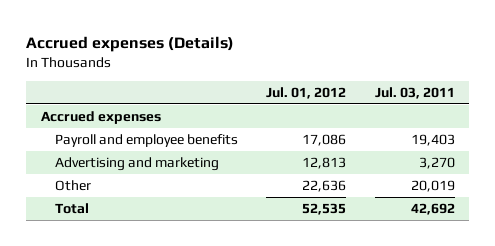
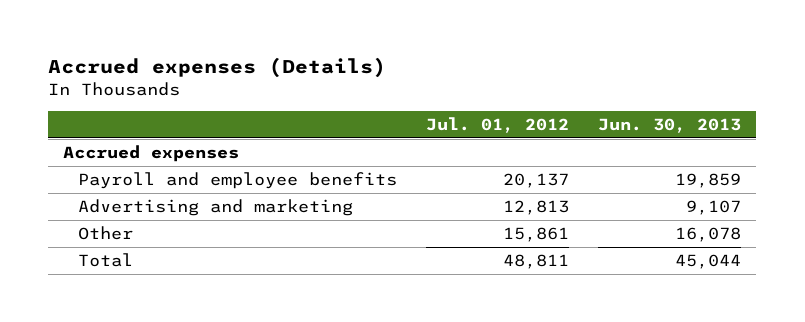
[374,86,455,99] Jul. 03, 2011 -> none
none -> [598,118,742,134] Jun. 30, 2013
[302,134,347,147] 17,086 -> [502,173,569,189] 20,137
[302,180,347,193] 22,636 -> [502,227,569,243] 15,861
[302,203,347,216] 52,535 -> [502,254,569,270] 48,811

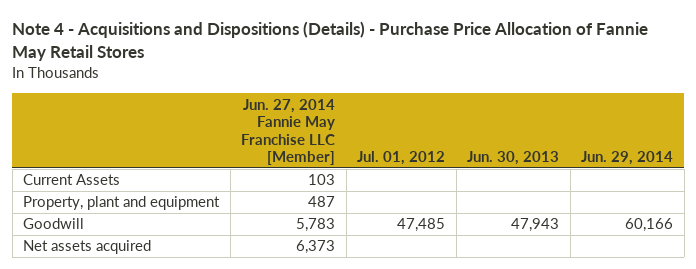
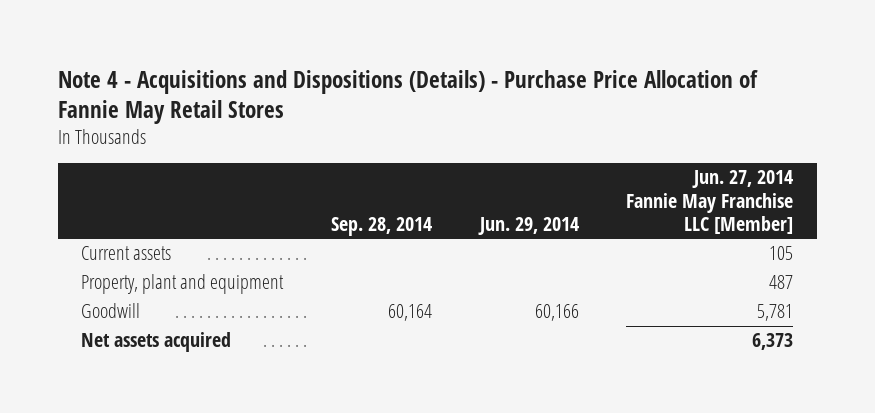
[357,151,446,166] Jul. 01, 2012 -> none
[467,151,560,166] Jun. 30, 2013 -> none
none -> [330,217,432,237] Sep. 28, 2014
[23,174,121,186] Current Assets -> [81,246,172,261] Current assets
[308,174,336,186] 103 -> [769,246,794,261] 105
[296,218,336,233] 5,783 -> [757,304,794,322] 5,781

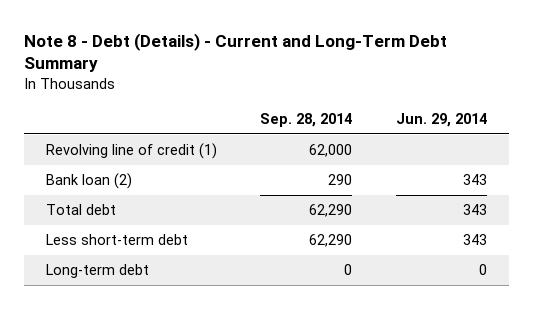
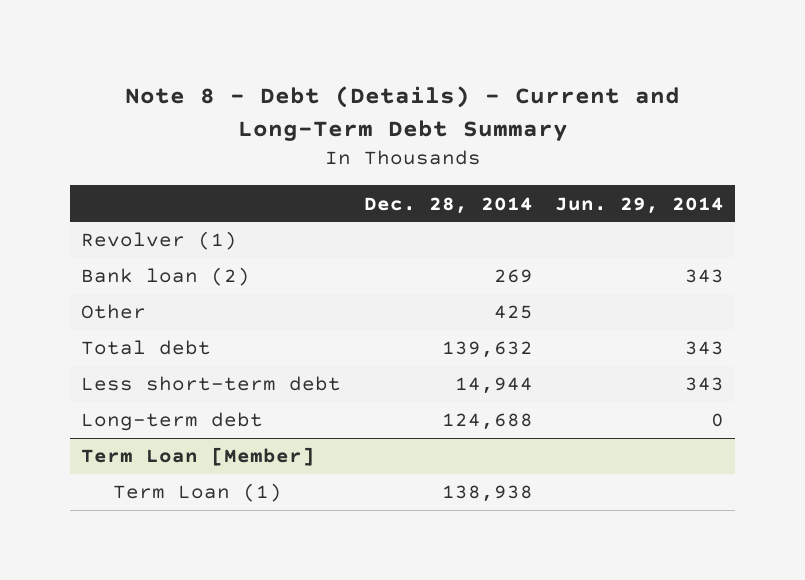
[260,113,353,128] Sep. 28, 2014 -> none
none -> [363,196,533,214] Dec. 28, 2014
[45,143,217,160] Revolving line of credit (1) -> [81,231,238,251] Revolver (1)
none -> [81,304,147,320] Other
none -> [81,447,316,467] Term Loan [Member]
none -> [112,483,282,503] Term Loan (1)

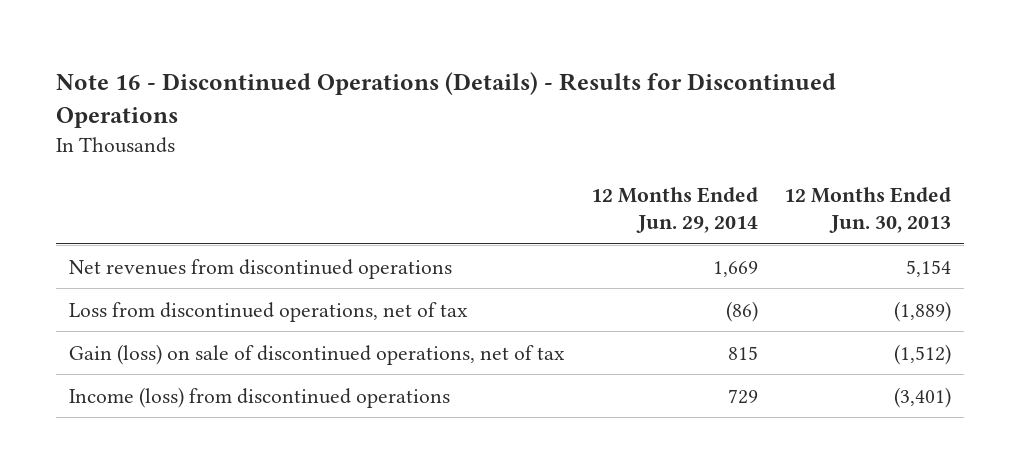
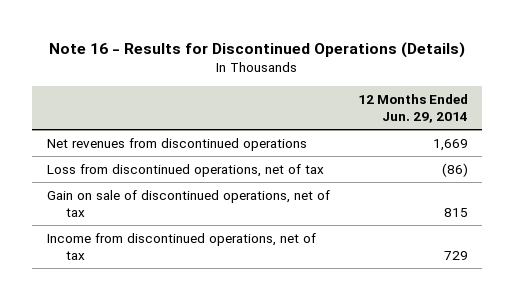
[56,71,837,128] Note 16 - Discontinued Operations (Details) - Results for Discontinued Operations -> [49,41,466,58] Note 16 - Results for Discontinued Operations (Details)
[783,186,951,234] 12 Months Ended Jun. 30, 2013 -> none
[69,343,566,365] Gain (loss) on sale of discontinued operations, net of tax -> [46,190,330,217] Gain on sale of discontinued operations, net of tax
[69,386,451,408] Income (loss) from discontinued operations -> [46,233,316,260] Income from discontinued operations, net of tax

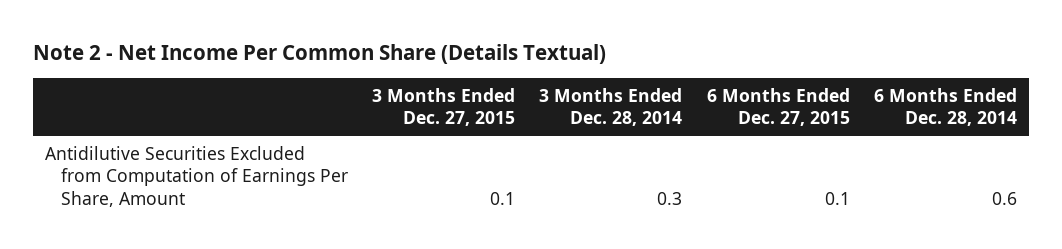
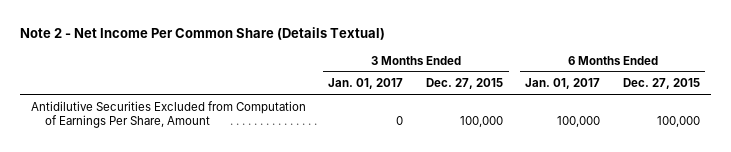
[539,87,683,127] 3 Months Ended Dec. 28, 2014 -> none
[873,87,1017,127] 6 Months Ended Dec. 28, 2014 -> none
none -> [328,78,404,90] Jan. 01, 2017
none -> [525,78,601,90] Jan. 01, 2017
[490,191,516,205] 0.1 -> [459,115,503,127] 100,000
[824,191,850,205] 0.1 -> [656,115,700,127] 100,000

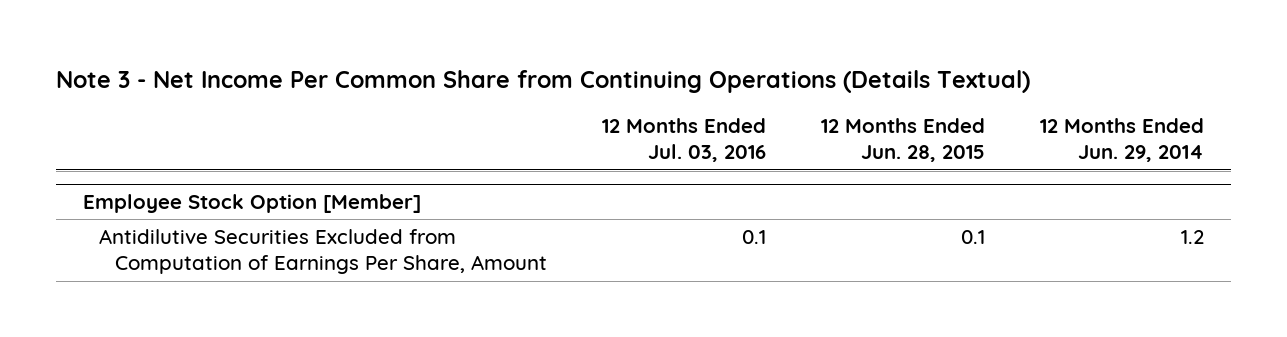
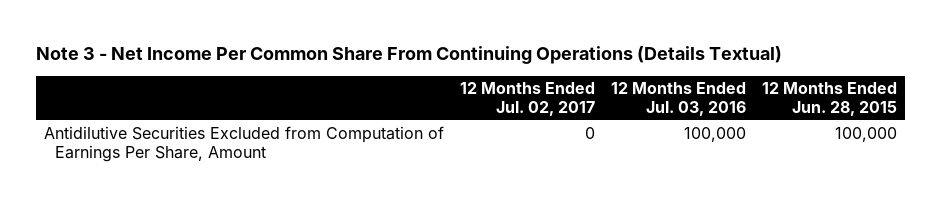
[55,69,1030,93] Note 3 - Net Income Per Common Share from Continuing Operations (Details Textual) -> [35,46,782,65] Note 3 - Net Income Per Common Share From Continuing Operations (Details Textual)
[1039,118,1204,163] 12 Months Ended Jun. 29, 2014 -> none
none -> [459,82,595,117] 12 Months Ended Jul. 02, 2017
[83,194,422,214] Employee Stock Option [Member] -> none
[742,229,767,244] 0.1 -> [683,127,746,143] 100,000
[960,229,985,244] 0.1 -> [834,127,897,143] 100,000

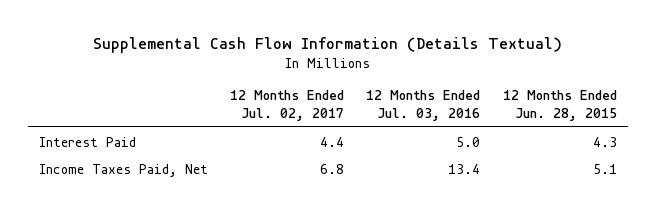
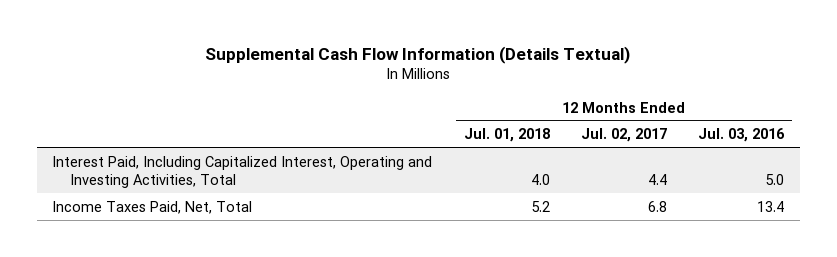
[502,90,617,121] 12 Months Ended Jun. 28, 2015 -> none
none -> [463,128,550,143] Jul. 01, 2018
[38,136,136,147] Interest Paid -> [52,155,433,188] Interest Paid, Including Capitalized Interest, Operating and Investing Activities, Total
[38,163,208,177] Income Taxes Paid, Net -> [52,200,253,214] Income Taxes Paid, Net, Total

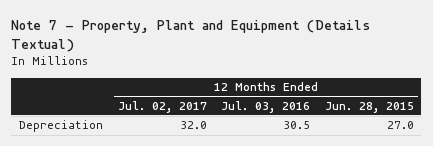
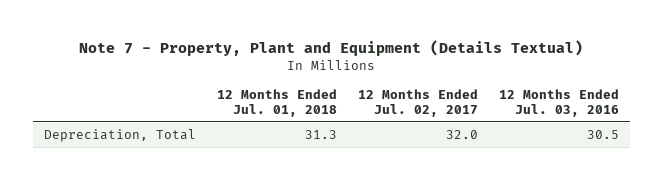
[324,101,414,113] Jun. 28, 2015 -> none
none -> [216,88,337,118] 12 Months Ended Jul. 01, 2018
[18,120,103,133] Depreciation -> [43,129,196,143] Depreciation, Total

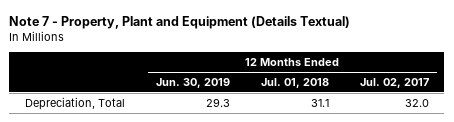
[499,88,620,118] 12 Months Ended Jul. 03, 2016 -> none
none -> [155,78,230,89] Jun. 30, 2019
[304,130,337,140] 31.3 -> [310,98,329,107] 31.1

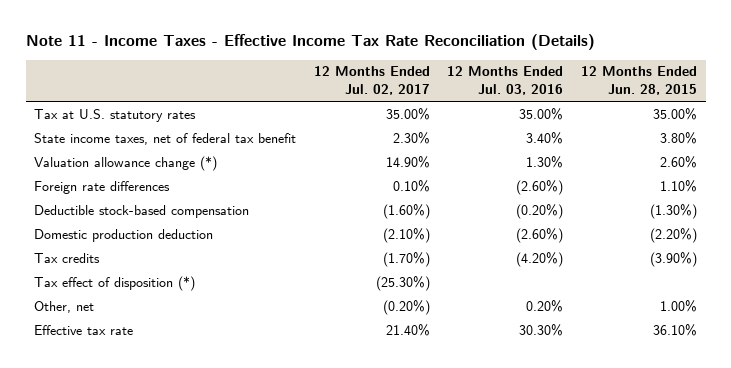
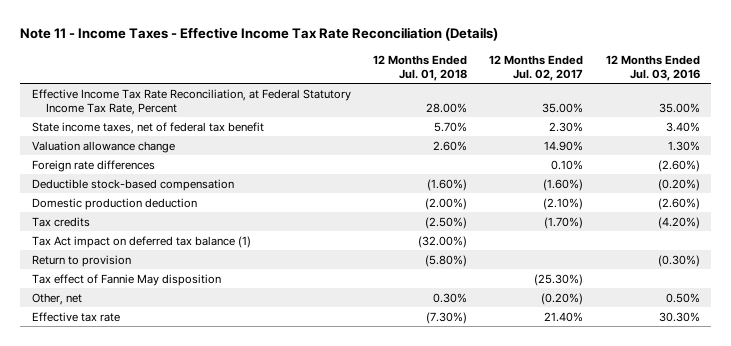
[580,66,697,95] 12 Months Ended Jun. 28, 2015 -> none
none -> [372,54,467,81] 12 Months Ended Jul. 01, 2018
[34,108,197,122] Tax at U.S. statutory rates -> [31,88,351,115] Effective Income Tax Rate Reconciliation, at Federal Statutory Income Tax Rate, Percent
[34,155,218,171] Valuation allowance change (*) -> [31,140,175,153] Valuation allowance change
none -> [31,235,251,248] Tax Act impact on deferred tax balance (1)
none -> [31,254,131,267] Return to provision
[34,275,196,291] Tax effect of disposition (*) -> [31,273,221,286] Tax effect of Fannie May disposition
[526,299,564,312] 0.20% -> [665,292,700,303] 0.50%

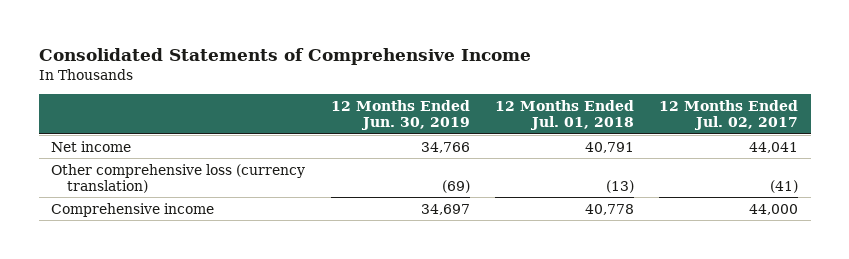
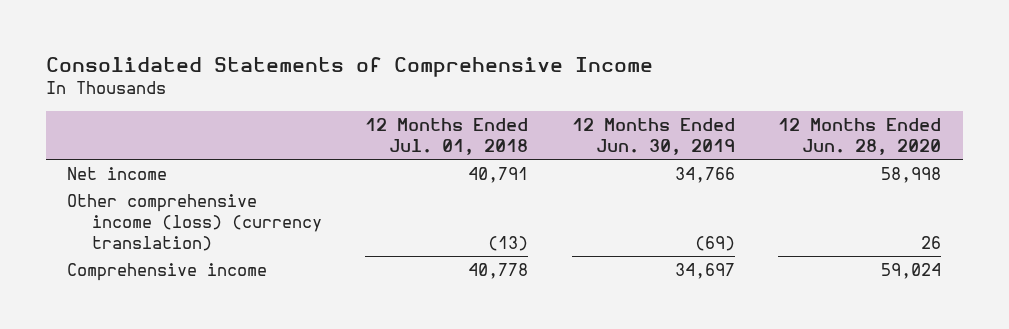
[659,99,799,131] 12 Months Ended Jul. 02, 2017 -> none
none -> [778,117,942,155] 12 Months Ended Jun. 28, 2020
[51,163,306,194] Other comprehensive loss (currency translation) -> [67,193,322,251] Other comprehensive income (loss) (currency translation)

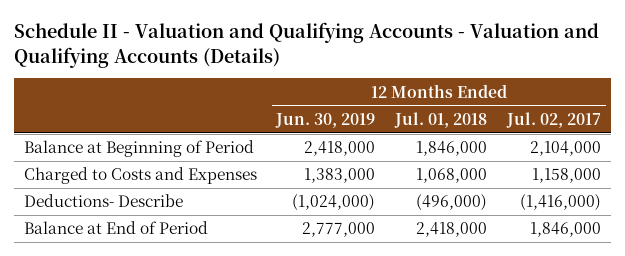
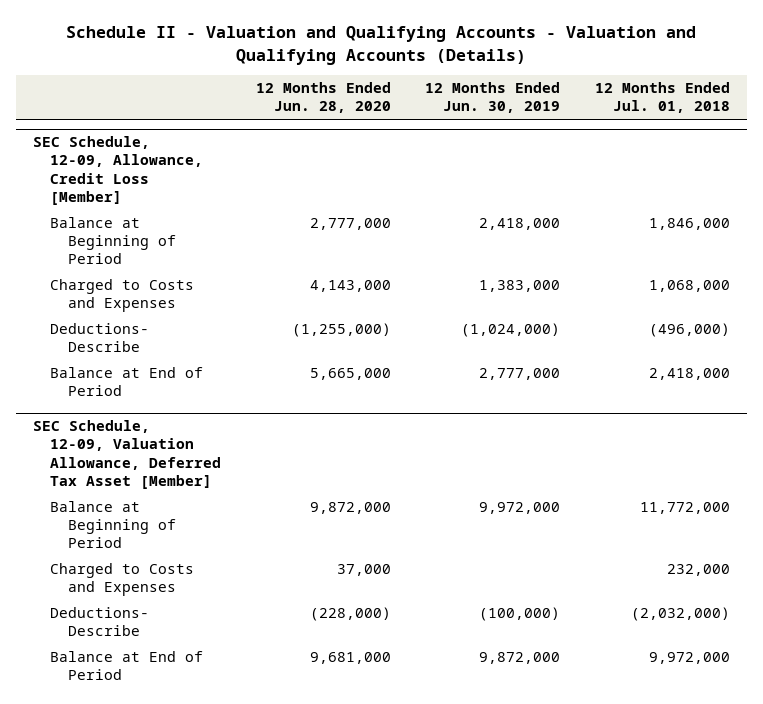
[505,111,601,128] Jul. 02, 2017 -> none
none -> [255,82,391,114] 12 Months Ended Jun. 28, 2020
none -> [32,136,204,205] SEC Schedule, 12-09, Allowance, Credit Loss [Member]
none -> [32,420,222,489] SEC Schedule, 12-09, Valuation Allowance, Deferred Tax Asset [Member]
none -> [50,501,176,549] Balance at Beginning of Period
none -> [50,563,195,597] Charged to Costs and Expenses
none -> [50,607,150,637] Deductions- Describe
none -> [50,651,204,681] Balance at End of Period

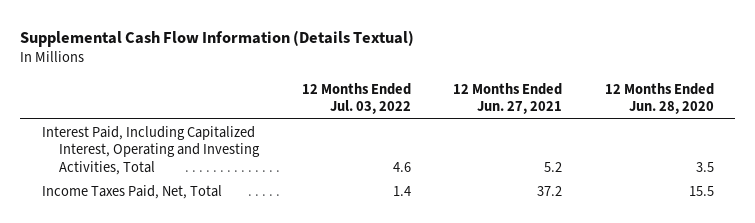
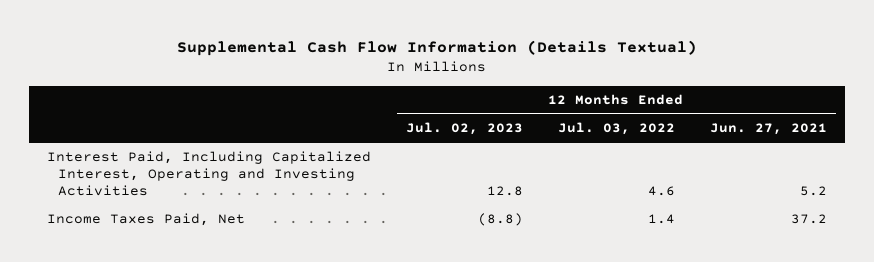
[604,82,714,115] 12 Months Ended Jun. 28, 2020 -> none
none -> [405,122,523,136] Jul. 02, 2023
[41,125,261,175] Interest Paid, Including Capitalized Interest, Operating and Investing Activities, Total -> [46,151,371,197] Interest Paid, Including Capitalized Interest, Operating and Investing Activities
[41,184,222,199] Income Taxes Paid, Net, Total -> [46,213,245,227] Income Taxes Paid, Net

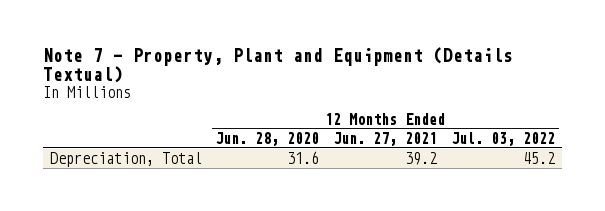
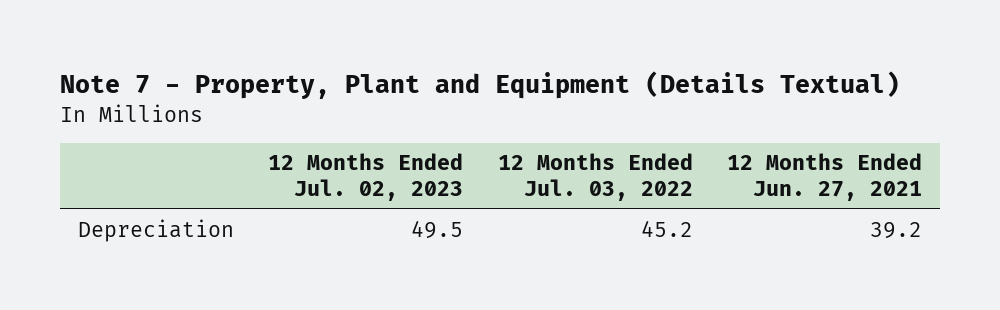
[215,131,320,146] Jun. 28, 2020 -> none
none -> [268,153,464,202] 12 Months Ended Jul. 02, 2023
[49,152,202,168] Depreciation, Total -> [77,219,234,243] Depreciation

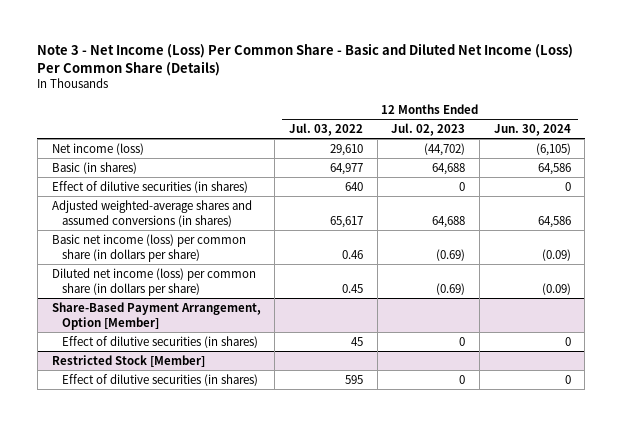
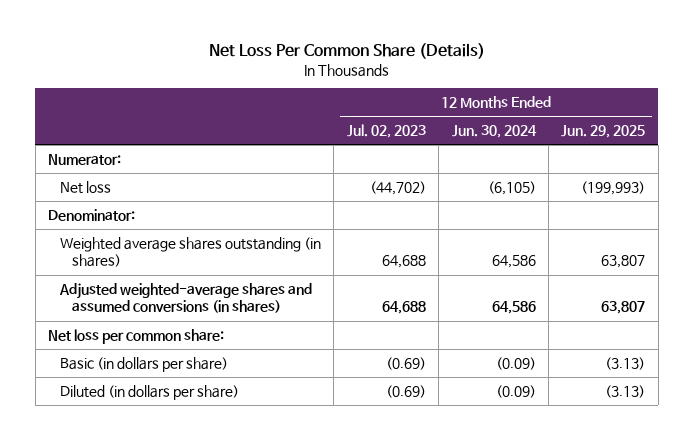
[37,43,574,76] Note 3 - Net Income (Loss) Per Common Share - Basic and Diluted Net Income (Loss) Per Common Share (Details) -> [208,43,485,60] Net Loss Per Common Share (Details)
[288,122,363,136] Jul. 03, 2022 -> none
none -> [561,125,646,139] Jun. 29, 2025
[51,180,248,193] Effect of dilutive securities (in shares) -> none
none -> [48,153,122,165] Numerator:
[51,142,144,155] Net income (loss) -> [59,180,111,194] Net loss
none -> [48,208,136,221] Denominator:
[51,161,137,174] Basic (in shares) -> [59,236,321,268] Weighted average shares outstanding (in shares)
[51,301,261,330] Share-Based Payment Arrangement, Option [Member] -> none
[62,335,259,348] Effect of dilutive securities (in shares) -> none
[51,354,205,367] Restricted Stock [Member] -> none
[62,373,259,386] Effect of dilutive securities (in shares) -> none
none -> [48,328,225,344] Net loss per common share:
[51,233,246,262] Basic net income (loss) per common share (in dollars per share) -> [59,356,228,372] Basic (in dollars per share)
[51,267,256,296] Diluted net income (loss) per common share (in dollars per share) -> [59,384,239,400] Diluted (in dollars per share)

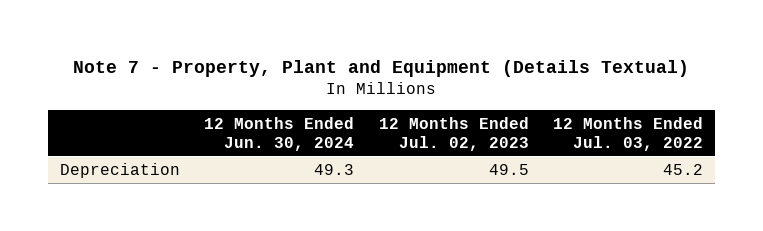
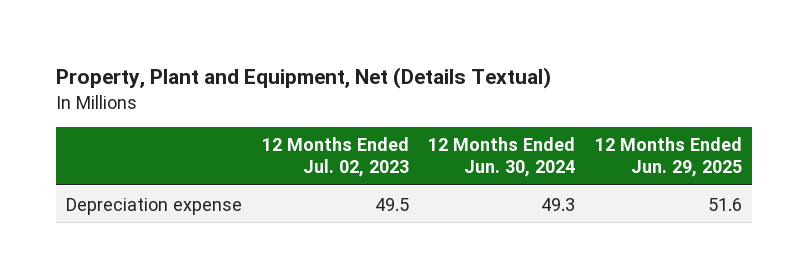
[73,59,690,77] Note 7 - Property, Plant and Equipment (Details Textual) -> [55,67,551,90] Property, Plant and Equipment, Net (Details Textual)
[552,116,703,151] 12 Months Ended Jul. 03, 2022 -> none
none -> [595,137,743,178] 12 Months Ended Jun. 29, 2025
[60,163,181,179] Depreciation -> [65,197,242,215] Depreciation expense

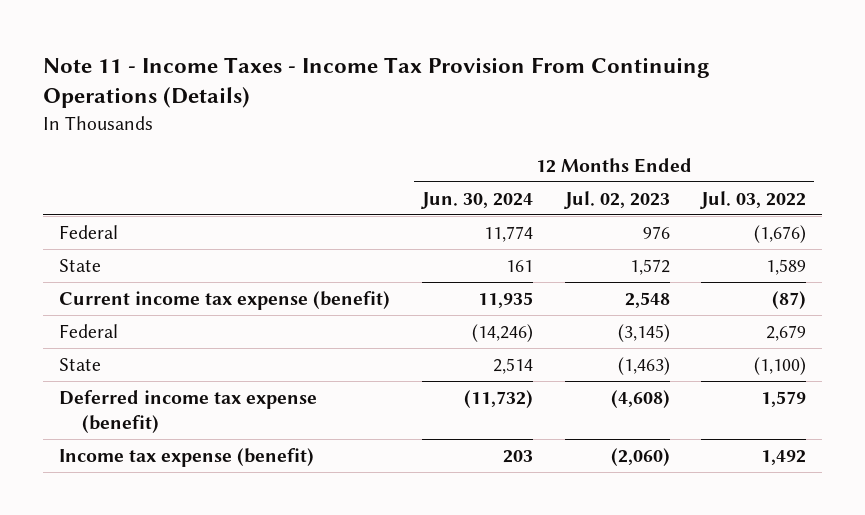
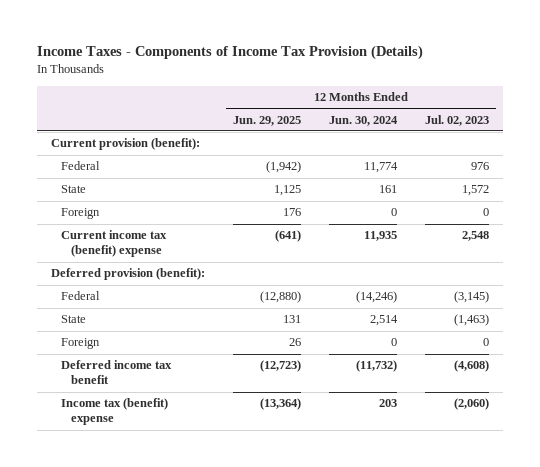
[42,57,710,109] Note 11 - Income Taxes - Income Tax Provision From Continuing Operations (Details) -> [37,45,424,61] Income Taxes - Components of Income Tax Provision (Details)
[700,190,807,209] Jul. 03, 2022 -> none
none -> [233,115,302,126] Jun. 29, 2025
none -> [51,138,201,151] Current provision (benefit):
none -> [60,208,100,220] Foreign
[58,290,390,310] Current income tax expense (benefit) -> [60,230,167,258] Current income tax (benefit) expense
none -> [51,268,206,281] Deferred provision (benefit):
none -> [60,338,100,350] Foreign
[58,389,317,433] Deferred income tax expense (benefit) -> [60,360,172,385] Deferred income tax benefit
[58,447,314,467] Income tax expense (benefit) -> [60,398,168,426] Income tax (benefit) expense

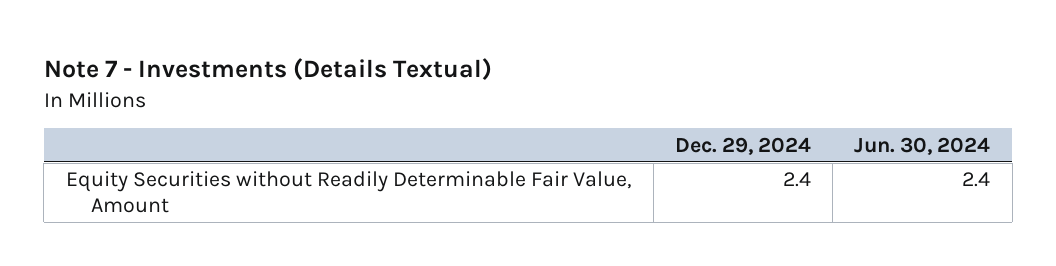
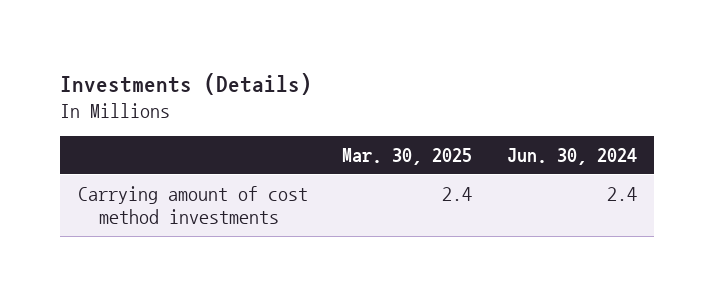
[43,58,492,81] Note 7 - Investments (Details Textual) -> [60,72,313,95] Investments (Details)
[674,136,811,155] Dec. 29, 2024 -> none
none -> [342,148,473,166] Mar. 30, 2025
[65,171,632,214] Equity Securities without Readily Determinable Fair Value, Amount -> [77,185,308,225] Carrying amount of cost method investments

